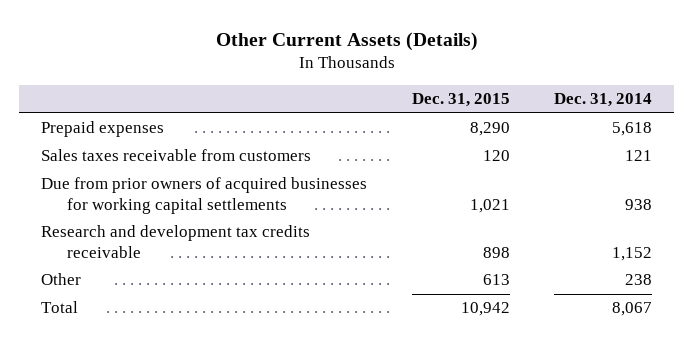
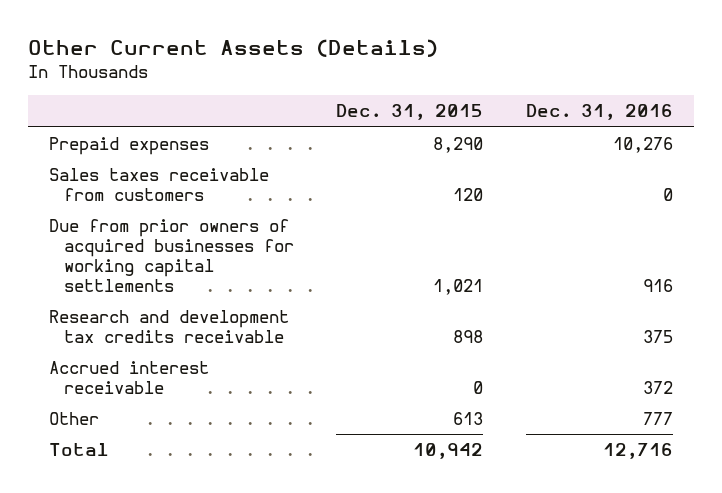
[554,93,653,108] Dec. 31, 2014 -> none
none -> [525,104,673,121] Dec. 31, 2016
none -> [49,361,210,395] Accrued interest receivable

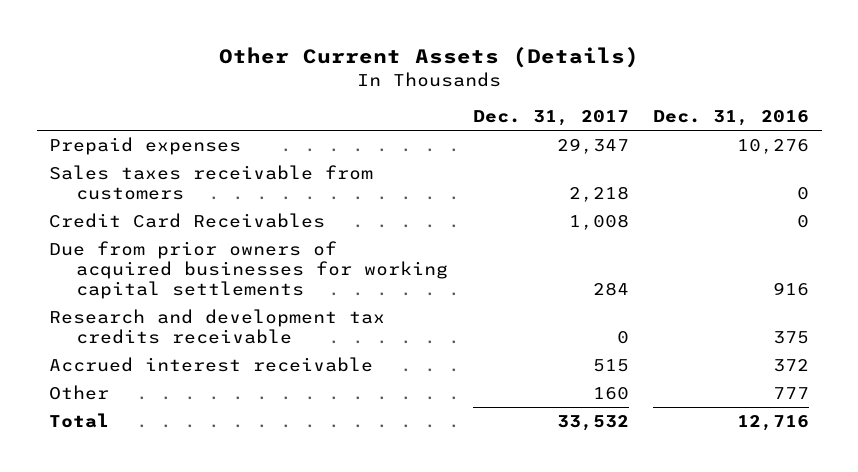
[336,104,484,121] Dec. 31, 2015 -> none
none -> [472,110,629,127] Dec. 31, 2017
none -> [49,212,326,228] Credit Card Receivables

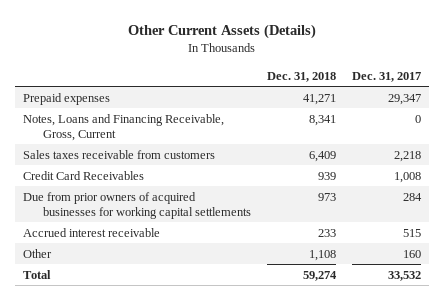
[653,110,810,127] Dec. 31, 2016 -> none
none -> [266,71,336,82] Dec. 31, 2018
none -> [23,113,225,141] Notes, Loans and Financing Receivable, Gross, Current
[49,308,386,345] Research and development tax credits receivable -> none

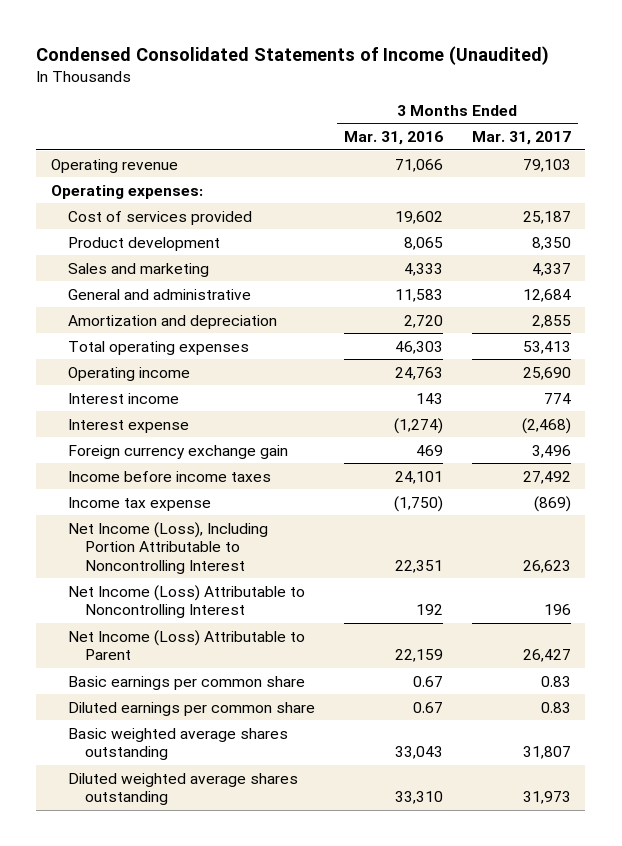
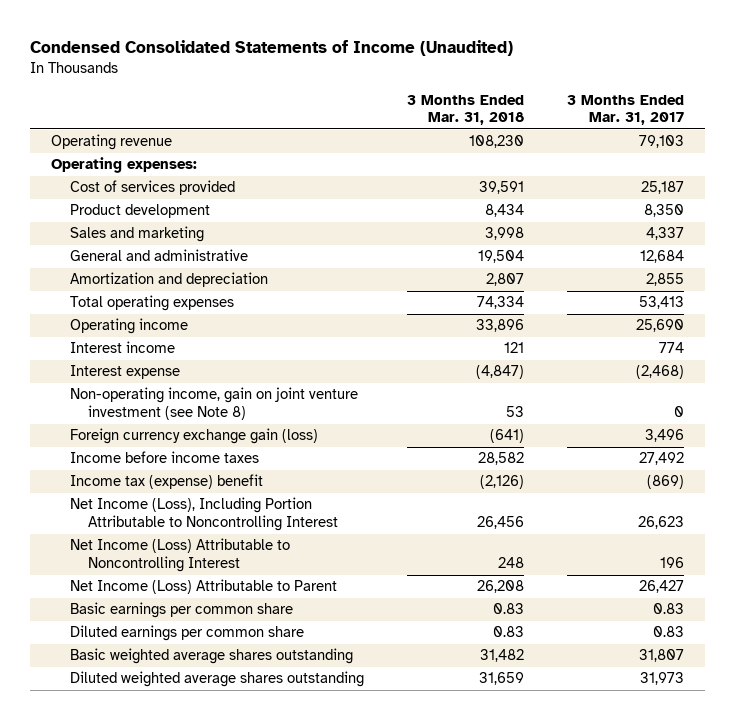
[343,131,443,146] Mar. 31, 2016 -> none
none -> [406,94,524,126] 3 Months Ended Mar. 31, 2018
none -> [69,387,358,421] Non-operating income, gain on joint venture investment (see Note 8)
[67,444,288,459] Foreign currency exchange gain -> [69,428,318,445] Foreign currency exchange gain (loss)
[67,496,211,511] Income tax expense -> [69,474,263,490] Income tax (expense) benefit

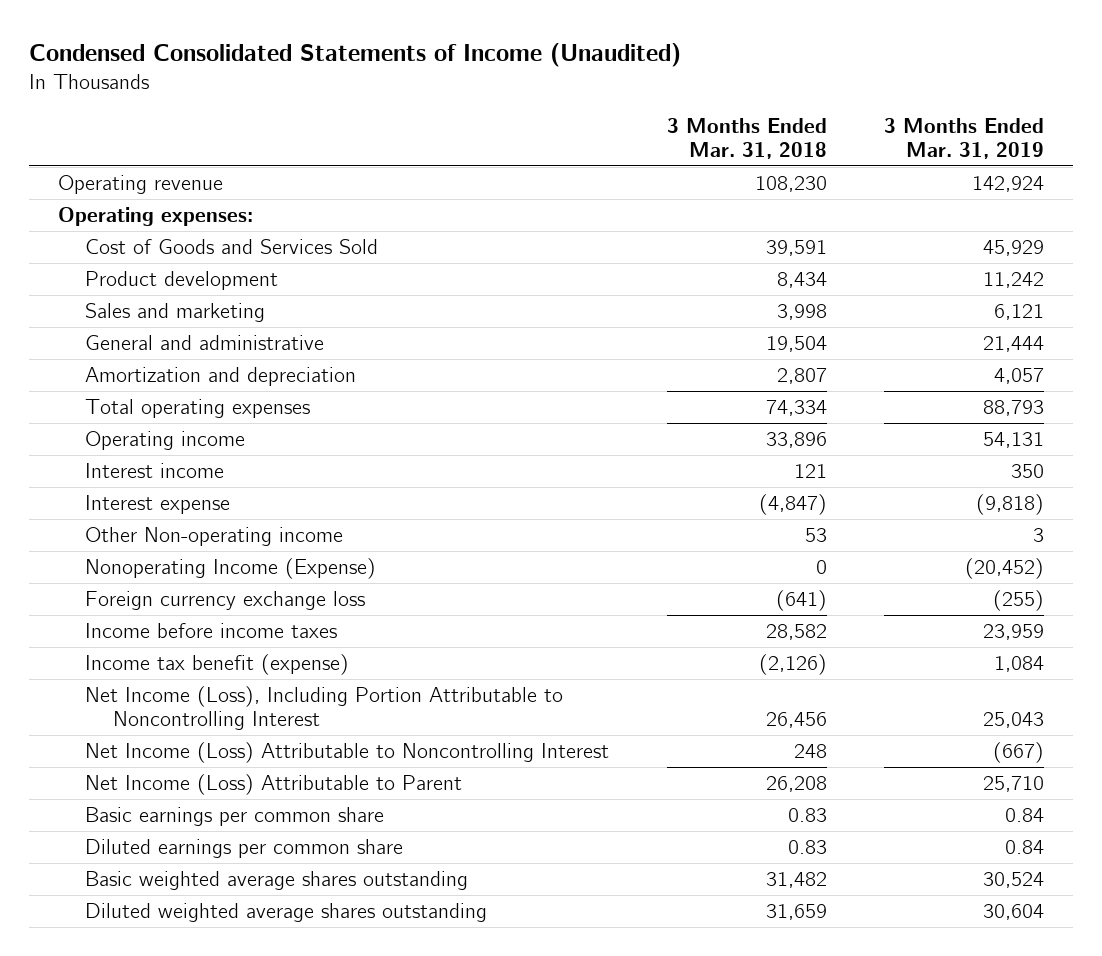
[566,94,684,126] 3 Months Ended Mar. 31, 2017 -> none
none -> [884,118,1045,159] 3 Months Ended Mar. 31, 2019
[69,180,235,196] Cost of services provided -> [85,239,379,255] Cost of Goods and Services Sold
[69,387,358,421] Non-operating income, gain on joint venture investment (see Note 8) -> [85,527,344,547] Other Non-operating income
none -> [85,558,377,580] Nonoperating Income (Expense)
[69,428,318,445] Foreign currency exchange gain (loss) -> [85,591,366,611] Foreign currency exchange loss
[69,474,263,490] Income tax (expense) benefit -> [85,654,350,676] Income tax benefit (expense)

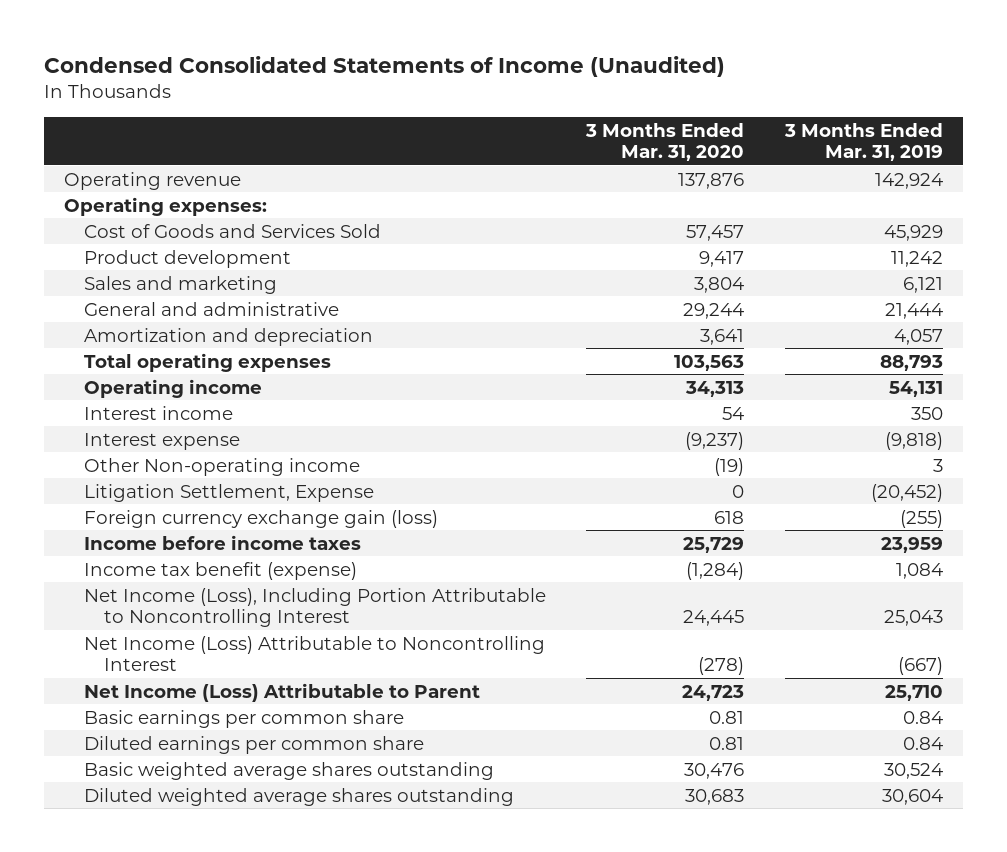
[666,118,827,159] 3 Months Ended Mar. 31, 2018 -> none
none -> [585,122,745,162] 3 Months Ended Mar. 31, 2020
[85,558,377,580] Nonoperating Income (Expense) -> [84,483,375,502] Litigation Settlement, Expense
[85,591,366,611] Foreign currency exchange loss -> [84,509,439,528] Foreign currency exchange gain (loss)

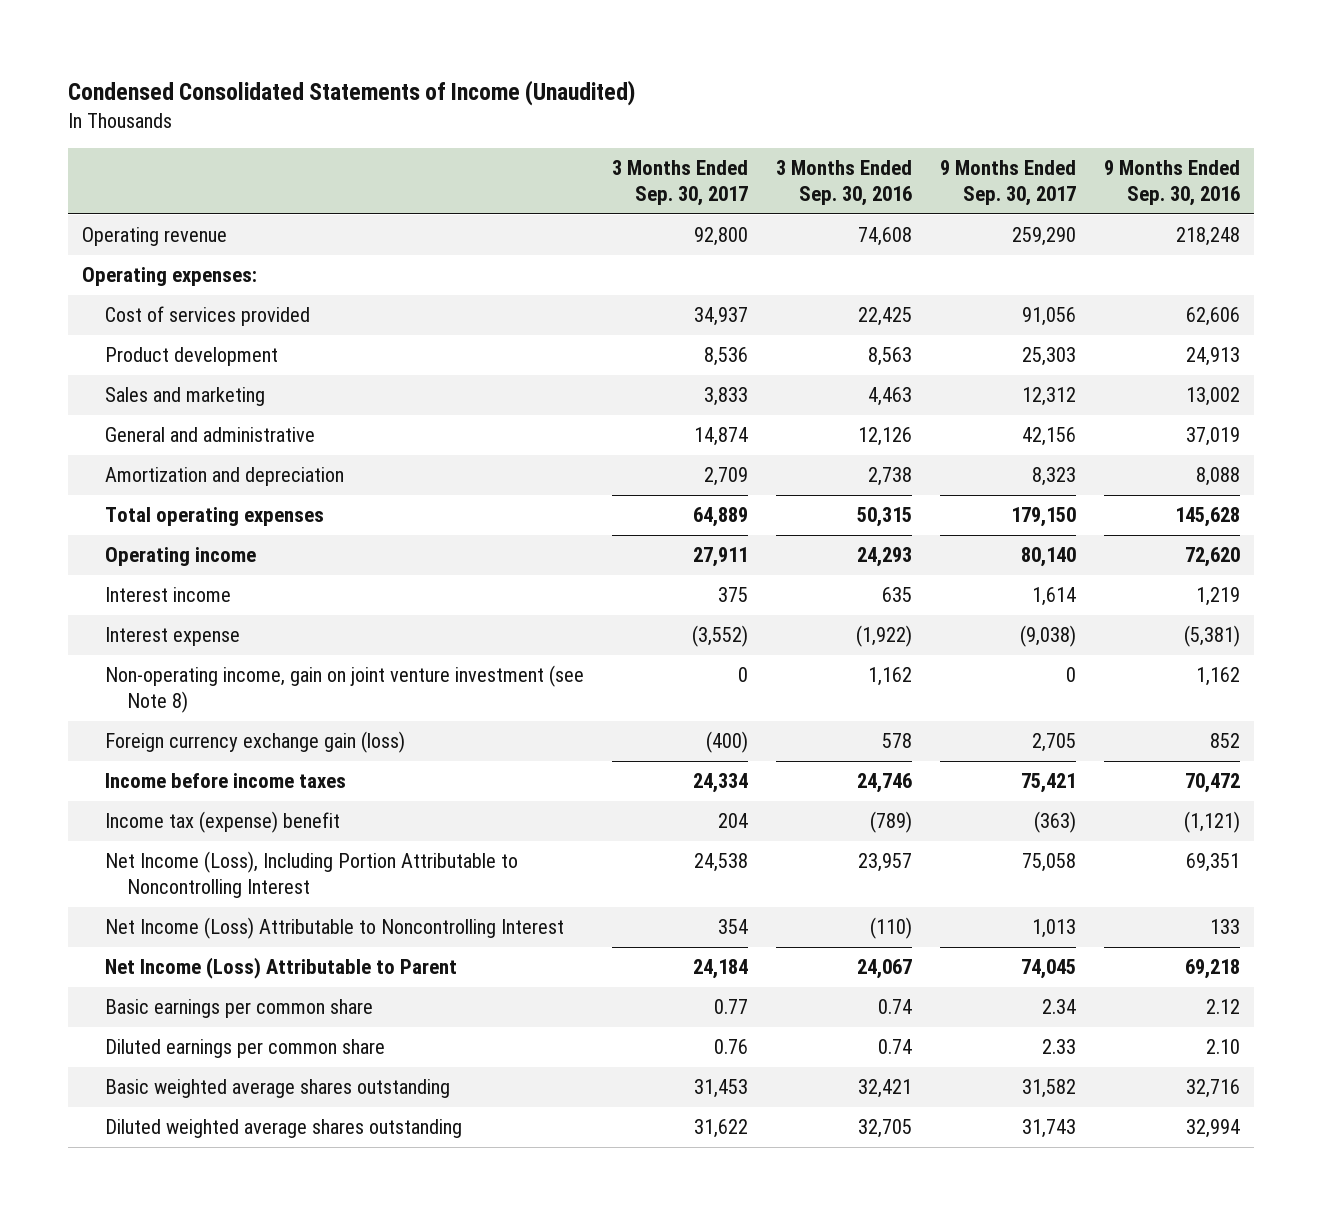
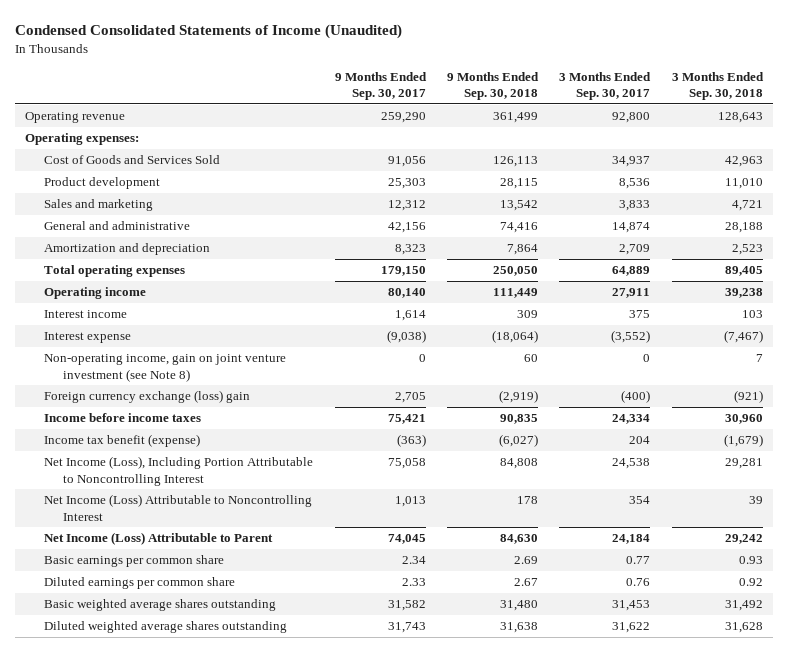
[775,160,912,207] 3 Months Ended Sep. 30, 2016 -> none
[1104,160,1241,207] 9 Months Ended Sep. 30, 2016 -> none
none -> [446,71,539,101] 9 Months Ended Sep. 30, 2018
none -> [671,71,764,101] 3 Months Ended Sep. 30, 2018
[104,306,310,327] Cost of services provided -> [44,155,221,165] Cost of Goods and Services Sold
[104,731,405,754] Foreign currency exchange gain (loss) -> [44,390,251,404] Foreign currency exchange (loss) gain
[104,811,340,834] Income tax (expense) benefit -> [44,434,201,448] Income tax benefit (expense)

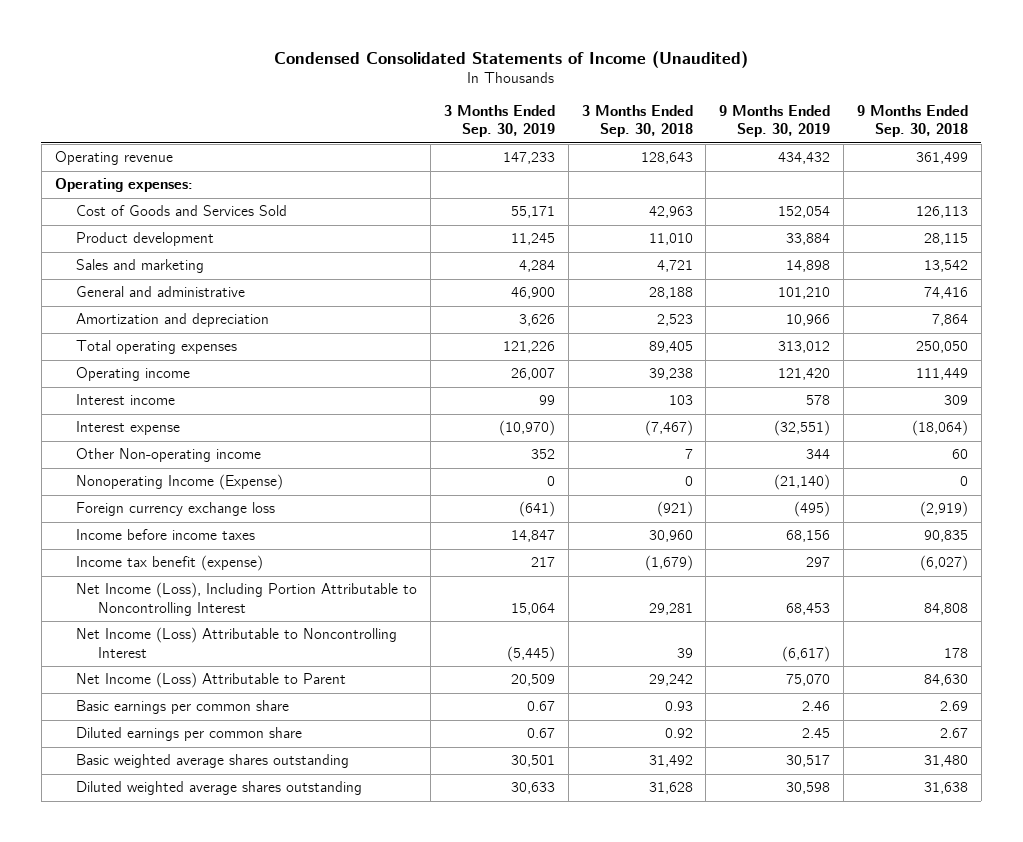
[334,71,427,101] 9 Months Ended Sep. 30, 2017 -> none
[559,71,652,101] 3 Months Ended Sep. 30, 2017 -> none
none -> [443,105,555,138] 3 Months Ended Sep. 30, 2019
none -> [719,105,831,138] 9 Months Ended Sep. 30, 2019
[44,354,287,382] Non-operating income, gain on joint venture investment (see Note 8) -> [76,448,262,463] Other Non-operating income
none -> [76,474,284,491] Nonoperating Income (Expense)
[44,390,251,404] Foreign currency exchange (loss) gain -> [76,502,276,517] Foreign currency exchange loss

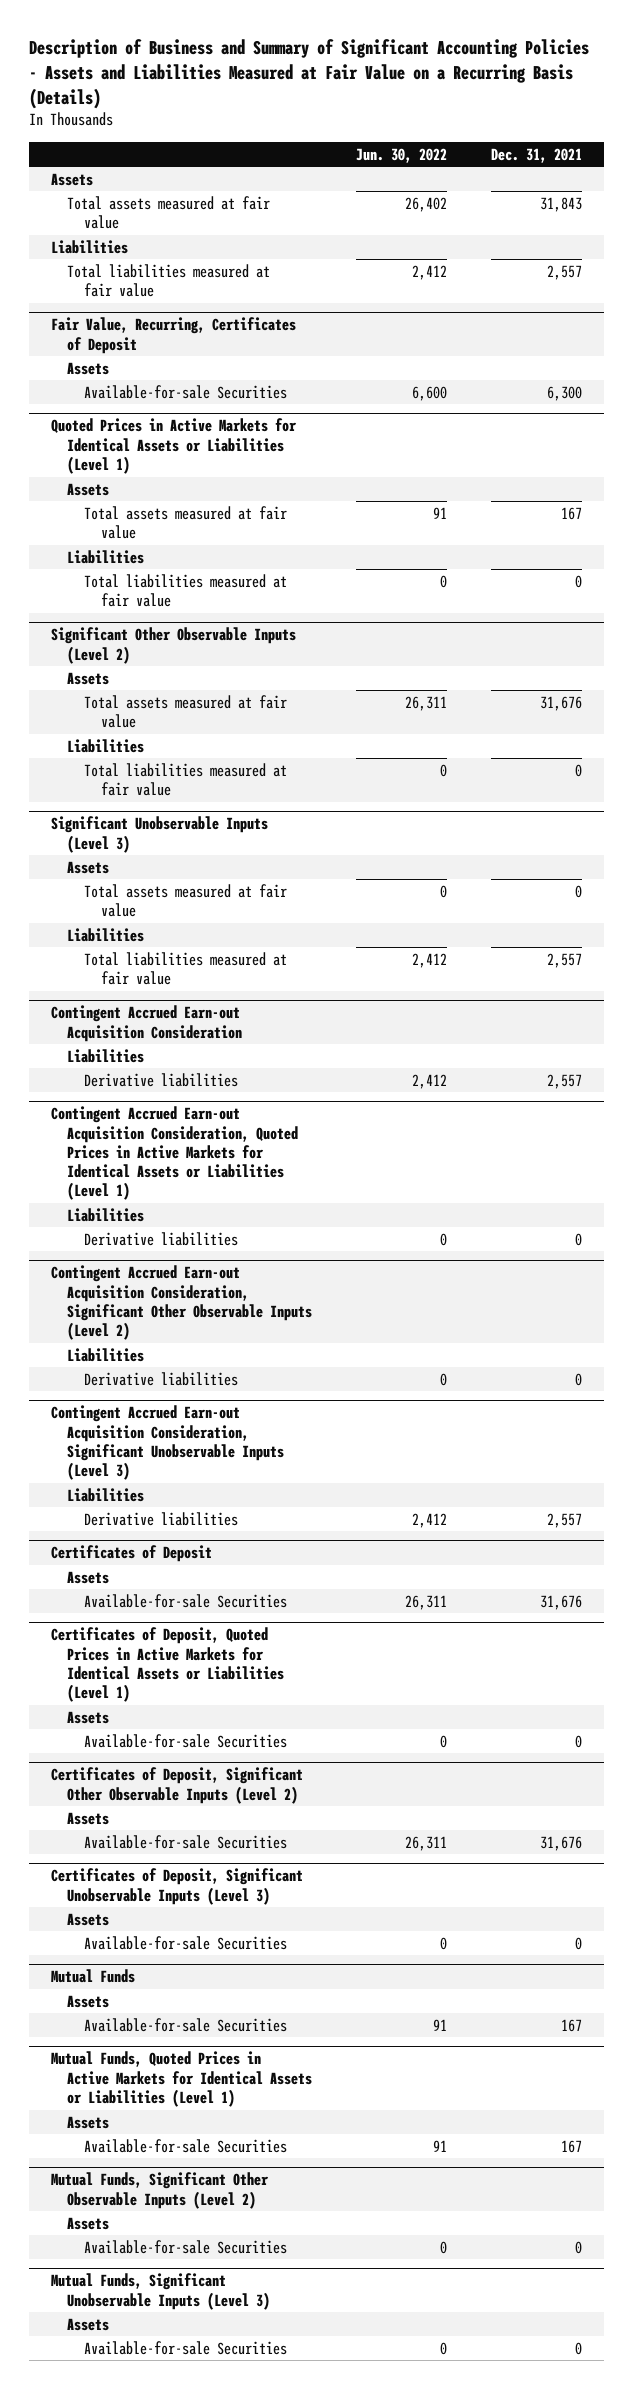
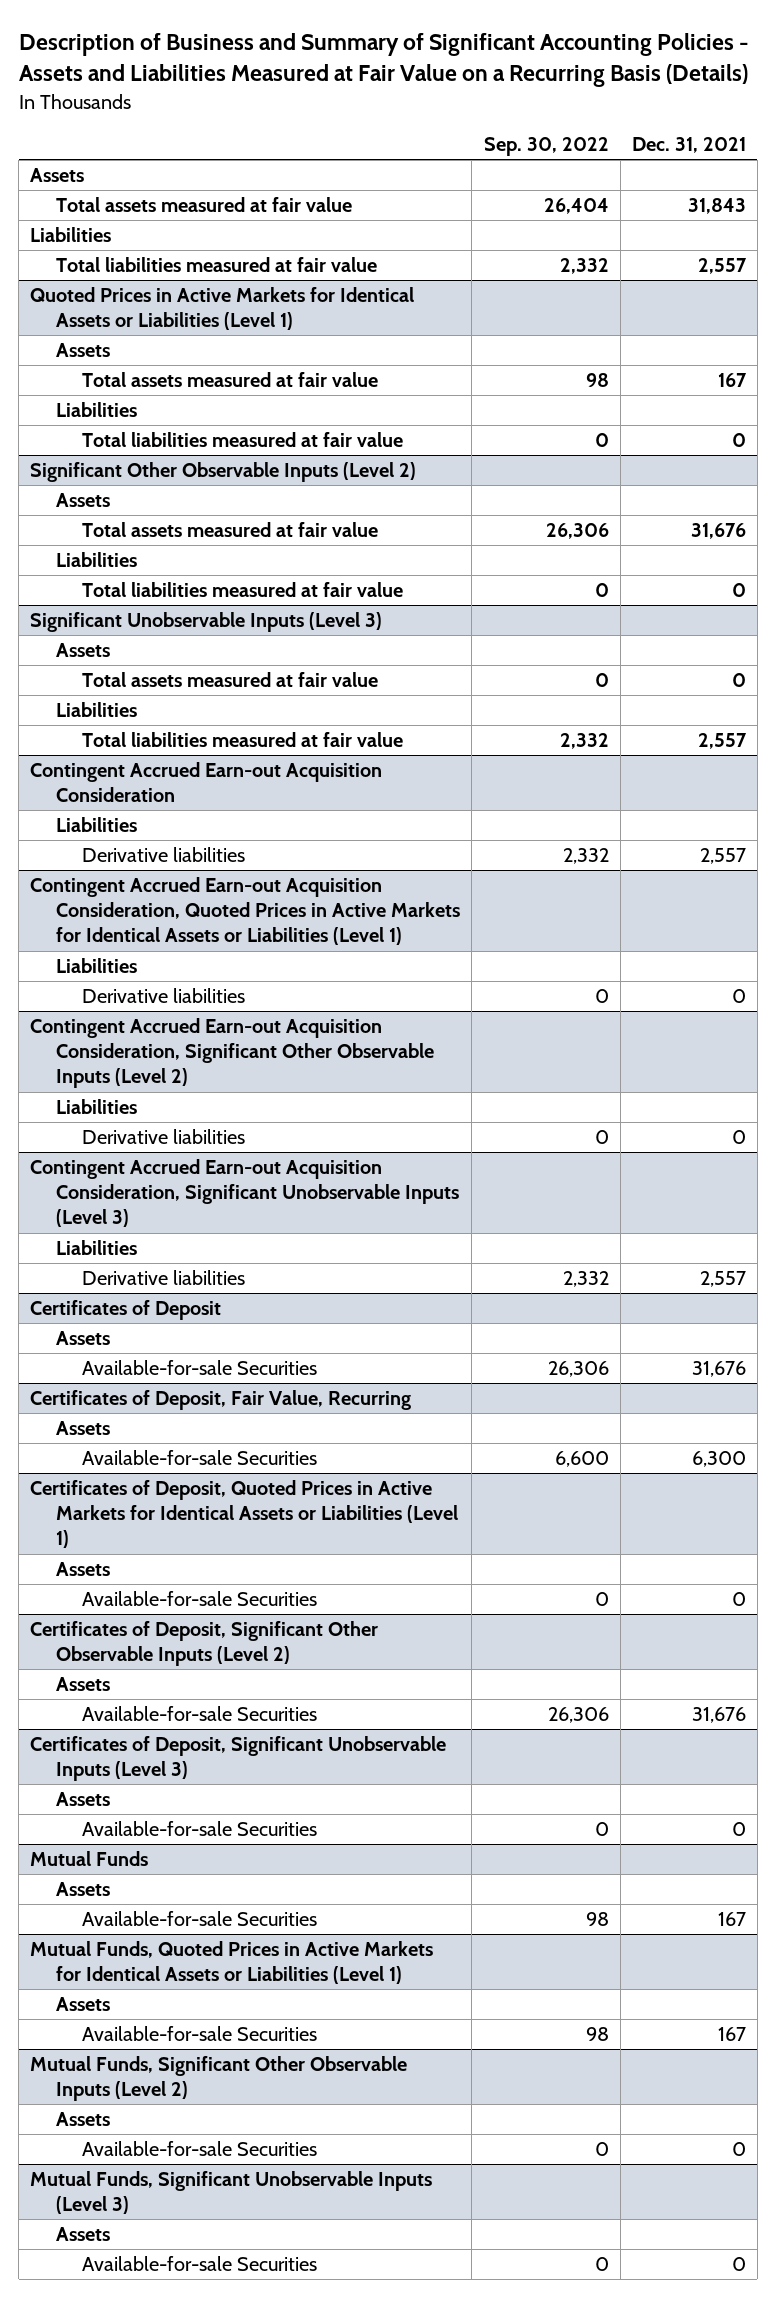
[356,147,448,163] Jun. 30, 2022 -> none
none -> [483,137,609,157] Sep. 30, 2022
[50,317,296,354] Fair Value, Recurring, Certificates of Deposit -> none
[67,361,110,375] Assets -> none
[84,384,288,399] Available-for-sale Securities -> none
none -> [30,1390,412,1411] Certificates of Deposit, Fair Value, Recurring
none -> [56,1421,111,1436] Assets
none -> [82,1450,318,1466] Available-for-sale Securities

